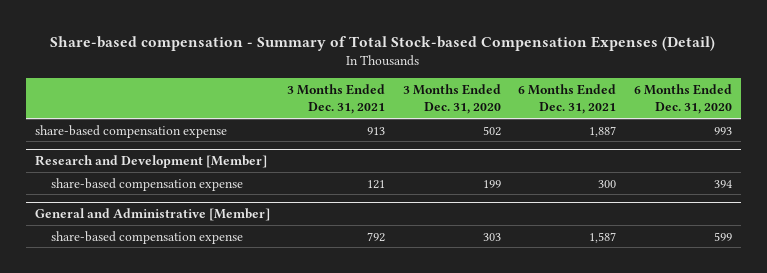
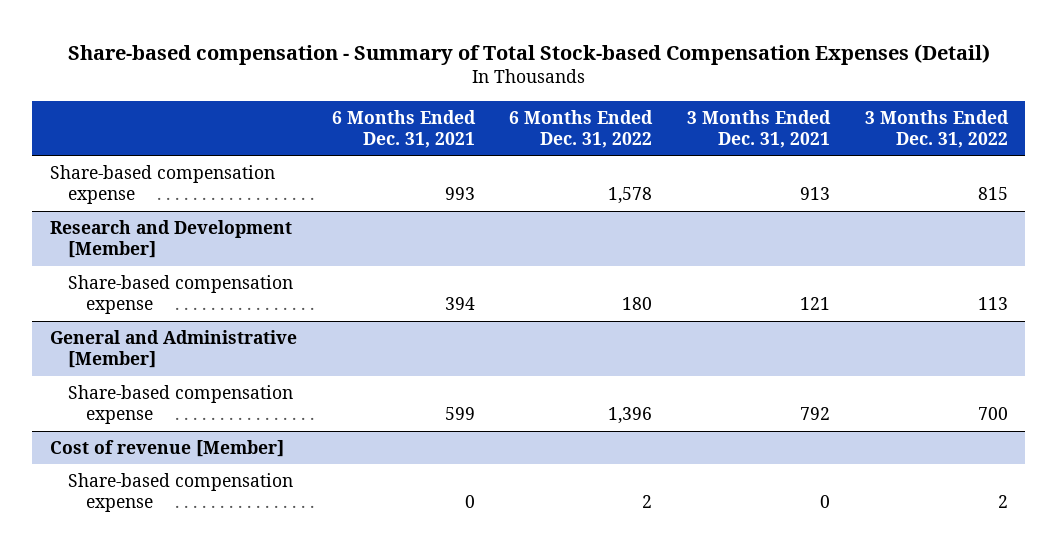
[402,84,501,115] 3 Months Ended Dec. 31, 2020 -> none
[634,84,733,115] 6 Months Ended Dec. 31, 2020 -> none
none -> [509,109,654,149] 6 Months Ended Dec. 31, 2022
none -> [864,109,1009,149] 3 Months Ended Dec. 31, 2022
[34,124,227,138] share-based compensation expense -> [49,164,275,205] Share-based compensation expense
[589,125,617,137] 1,887 -> [444,187,475,201] 993
[51,177,244,191] share-based compensation expense -> [67,274,293,315] Share-based compensation expense
[598,179,617,188] 300 -> [444,297,475,311] 394
[51,230,244,244] share-based compensation expense -> [67,384,293,425] Share-based compensation expense
[589,231,617,243] 1,587 -> [444,407,475,421] 599
none -> [49,439,284,457] Cost of revenue [Member]
none -> [67,472,293,513] Share-based compensation expense

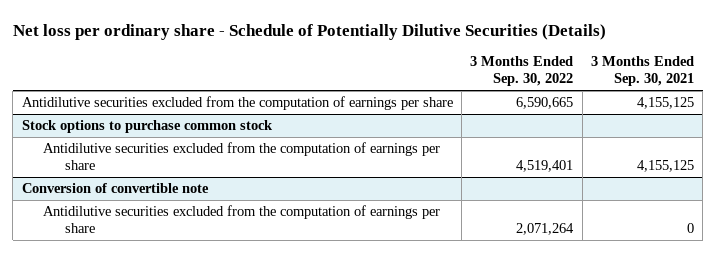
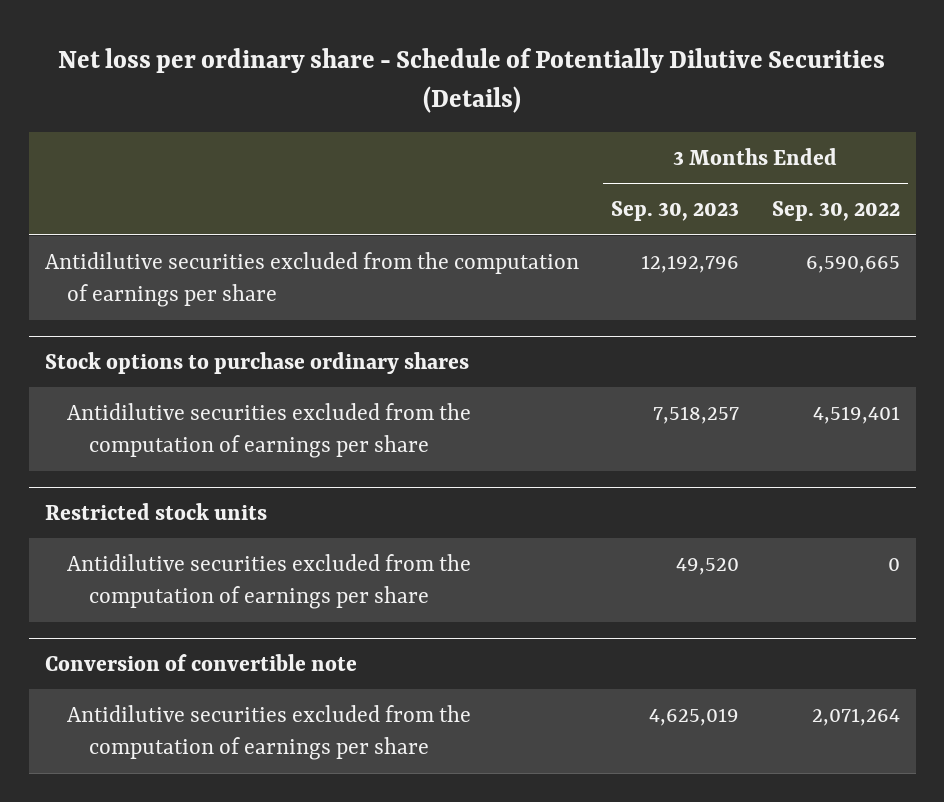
[591,56,695,87] 3 Months Ended Sep. 30, 2021 -> none
none -> [611,201,740,222] Sep. 30, 2023
[21,120,273,134] Stock options to purchase common stock -> [44,351,469,374] Stock options to purchase ordinary shares
none -> [44,502,267,520] Restricted stock units
none -> [67,553,472,610] Antidilutive securities excluded from the computation of earnings per share

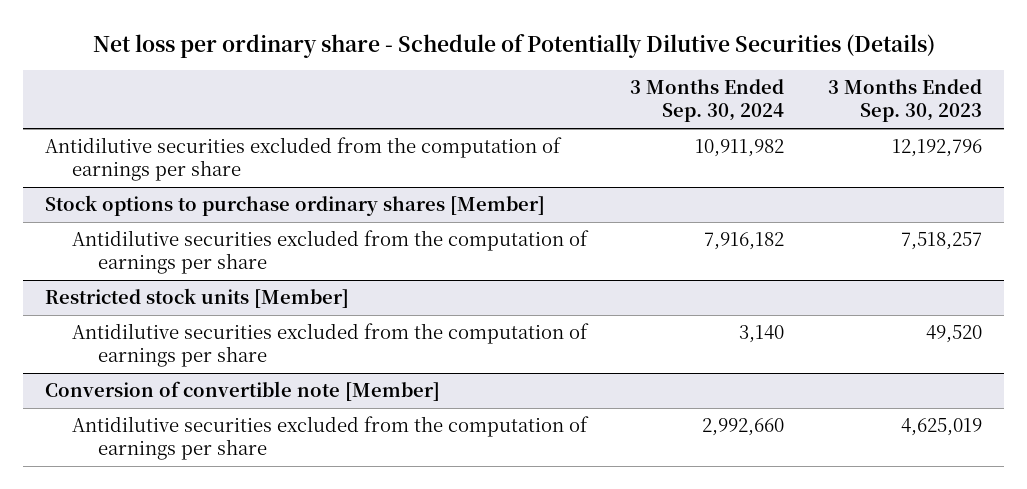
[771,201,900,222] Sep. 30, 2022 -> none
none -> [630,79,785,123] 3 Months Ended Sep. 30, 2024
[44,351,469,374] Stock options to purchase ordinary shares -> [45,195,546,217] Stock options to purchase ordinary shares [Member]
[44,502,267,520] Restricted stock units -> [45,288,350,309] Restricted stock units [Member]
[44,653,357,671] Conversion of convertible note -> [45,381,441,402] Conversion of convertible note [Member]

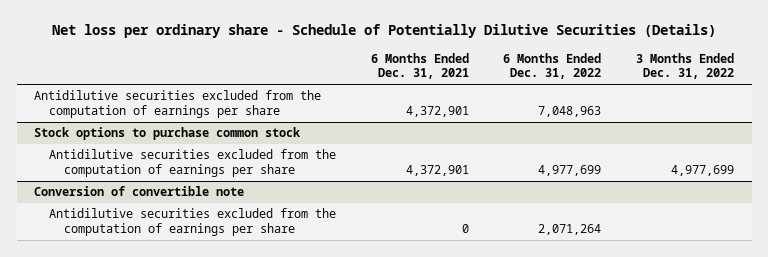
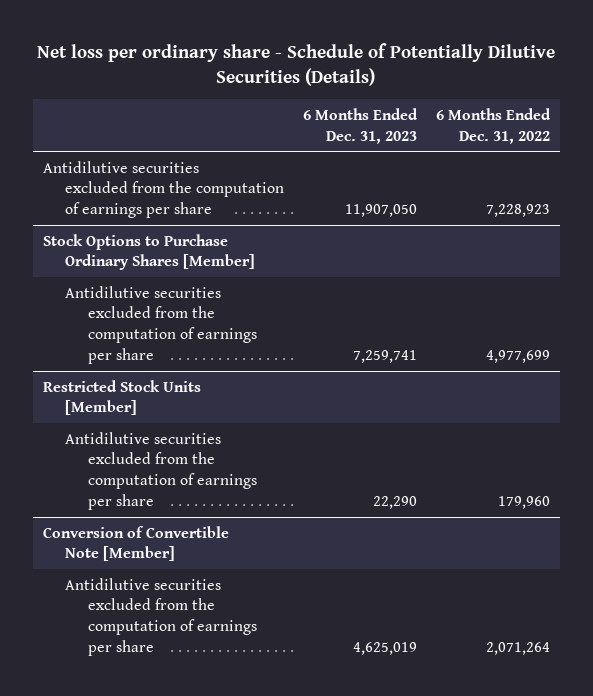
[370,52,469,80] 6 Months Ended Dec. 31, 2021 -> none
[636,52,735,80] 3 Months Ended Dec. 31, 2022 -> none
none -> [303,107,419,144] 6 Months Ended Dec. 31, 2023
[538,105,602,117] 7,048,963 -> [486,204,551,218] 7,228,923
[34,127,302,141] Stock options to purchase common stock -> [42,233,256,271] Stock Options to Purchase Ordinary Shares [Member]
none -> [42,379,201,416] Restricted Stock Units [Member]
none -> [65,431,257,511] Antidilutive securities excluded from the computation of earnings per share
[34,186,245,197] Conversion of convertible note -> [42,525,229,562] Conversion of Convertible Note [Member]

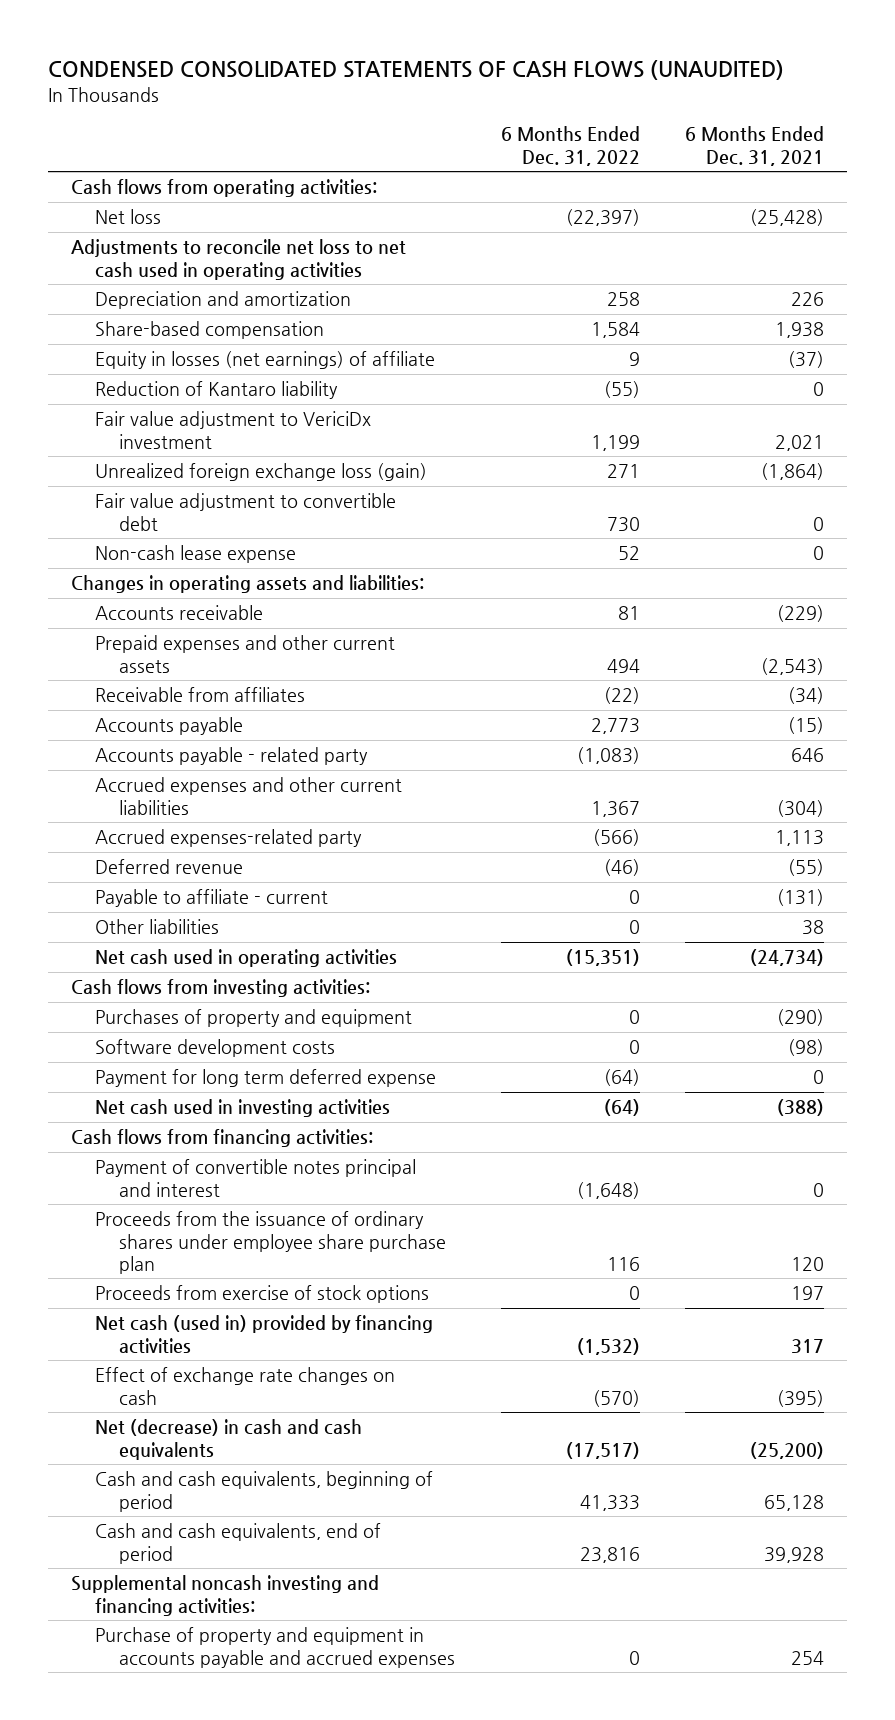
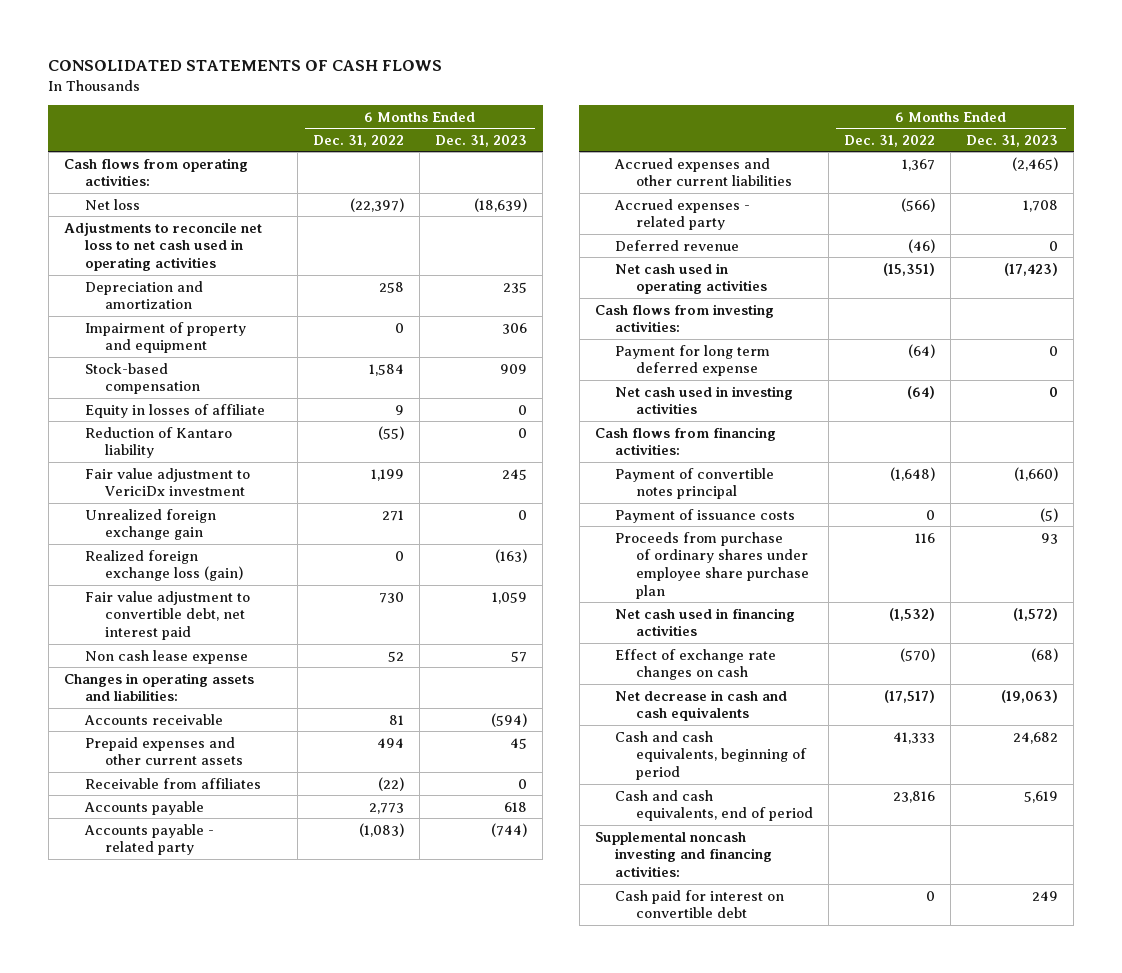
[48,60,785,81] CONDENSED CONSOLIDATED STATEMENTS OF CASH FLOWS (UNAUDITED) -> [48,59,443,71] CONSOLIDATED STATEMENTS OF CASH FLOWS
[684,126,824,166] 6 Months Ended Dec. 31, 2021 -> none
none -> [435,134,528,147] Dec. 31, 2023
none -> [84,321,246,354] Impairment of property and equipment
[94,321,324,340] Share-based compensation -> [84,362,201,395] Stock-based compensation
[94,351,435,370] Equity in losses (net earnings) of affiliate -> [84,403,265,418] Equity in losses of affiliate
[94,463,427,482] Unrealized foreign exchange loss (gain) -> [84,508,216,541] Unrealized foreign exchange gain
none -> [84,549,244,582] Realized foreign exchange loss (gain)
[94,493,396,531] Fair value adjustment to convertible debt -> [84,590,250,641] Fair value adjustment to convertible debt, net interest paid
[94,545,296,564] Non-cash lease expense -> [84,649,248,664] Non cash lease expense
[94,829,362,848] Accrued expenses-related party -> [614,198,751,231] Accrued expenses - related party
[94,889,328,908] Payable to affiliate - current -> none
[94,919,219,935] Other liabilities -> none
[94,1009,412,1028] Purchases of property and equipment -> none
[94,1039,335,1058] Software development costs -> none
[94,1285,429,1304] Proceeds from exercise of stock options -> none
[94,1159,416,1197] Payment of convertible notes principal and interest -> [615,467,775,500] Payment of convertible notes principal
none -> [615,508,796,523] Payment of issuance costs
[94,1211,447,1275] Proceeds from the issuance of ordinary shares under employee share purchase plan -> [615,531,810,599] Proceeds from purchase of ordinary shares under employee share purchase plan
[94,1315,433,1354] Net cash (used in) provided by financing activities -> [615,607,796,637] Net cash used in financing activities
[94,1419,362,1460] Net (decrease) in cash and cash equivalents -> [615,689,788,722] Net decrease in cash and cash equivalents
[94,1627,456,1668] Purchase of property and equipment in accounts payable and accrued expenses -> none
none -> [615,889,785,919] Cash paid for interest on convertible debt

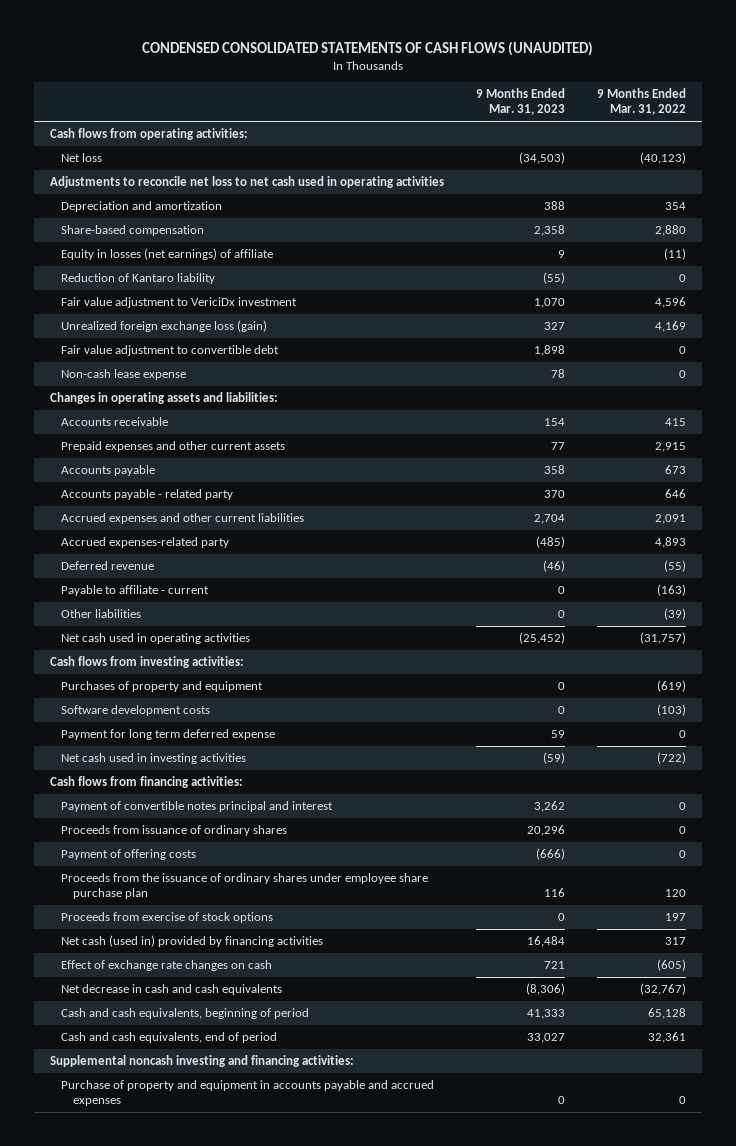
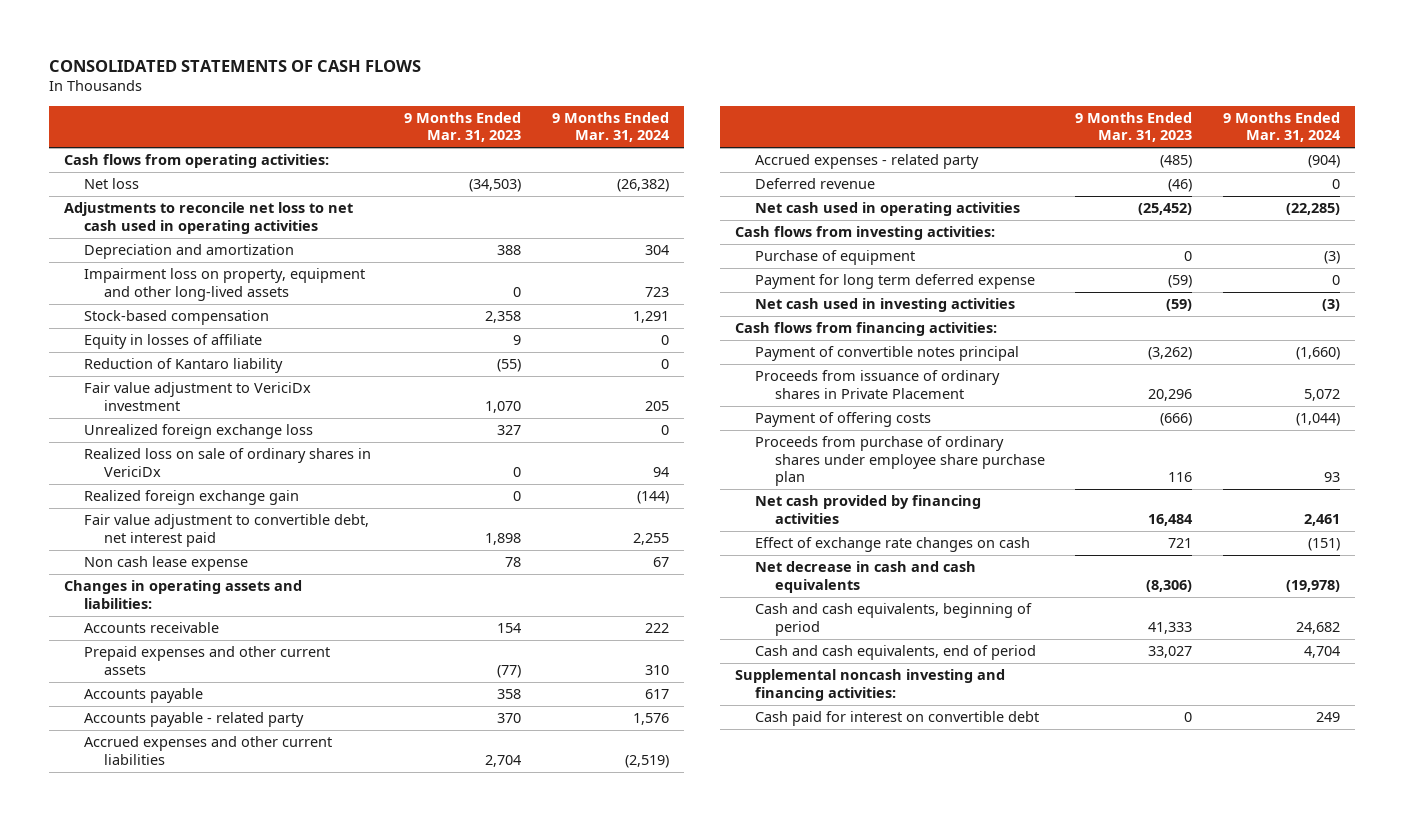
[141,40,593,56] CONDENSED CONSOLIDATED STATEMENTS OF CASH FLOWS (UNAUDITED) -> [49,59,422,72] CONSOLIDATED STATEMENTS OF CASH FLOWS
[596,88,686,116] 9 Months Ended Mar. 31, 2022 -> none
none -> [551,112,670,143] 9 Months Ended Mar. 31, 2024
none -> [84,268,366,301] Impairment loss on property, equipment and other long-lived assets
[61,225,205,237] Share-based compensation -> [84,310,270,326] Stock-based compensation
[61,248,274,261] Equity in losses (net earnings) of affiliate -> [84,334,263,350] Equity in losses of affiliate
[61,320,268,333] Unrealized foreign exchange loss (gain) -> [84,424,314,440] Unrealized foreign exchange loss
none -> [84,448,372,477] Realized loss on sale of ordinary shares in VericiDx
none -> [84,490,300,506] Realized foreign exchange gain
[61,345,280,357] Fair value adjustment to convertible debt -> [84,514,370,547] Fair value adjustment to convertible debt, net interest paid
[61,369,187,381] Non-cash lease expense -> [84,556,249,572] Non cash lease expense
[550,442,565,451] 77 -> [497,664,522,678] (77)
[61,537,230,549] Accrued expenses-related party -> [755,154,980,170] Accrued expenses - related party
[61,585,210,597] Payable to affiliate - current -> none
[61,609,142,619] Other liabilities -> none
[61,681,264,693] Purchases of property and equipment -> none
[61,705,211,717] Software development costs -> none
none -> [755,250,916,266] Purchase of equipment
[550,730,565,739] 59 -> [1168,275,1193,289] (59)
[61,801,334,813] Payment of convertible notes principal and interest -> [755,346,1020,362] Payment of convertible notes principal
[533,801,565,813] 3,262 -> [1148,347,1193,361] (3,262)
[61,825,288,837] Proceeds from issuance of ordinary shares -> [755,370,1001,399] Proceeds from issuance of ordinary shares in Private Placement
[61,912,274,924] Proceeds from exercise of stock options -> none
[61,873,429,900] Proceeds from the issuance of ordinary shares under employee share purchase plan -> [755,436,1045,486] Proceeds from purchase of ordinary shares under employee share purchase plan
[61,935,324,948] Net cash (used in) provided by financing activities -> [755,495,982,524] Net cash provided by financing activities
[61,1080,435,1107] Purchase of property and equipment in accounts payable and accrued expenses -> none
none -> [755,711,1040,727] Cash paid for interest on convertible debt

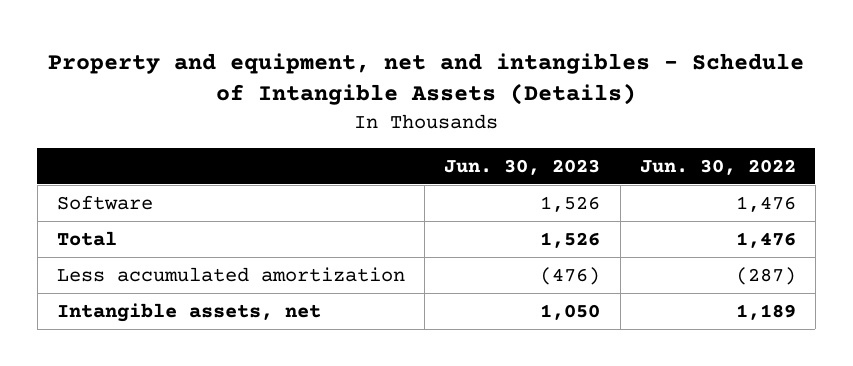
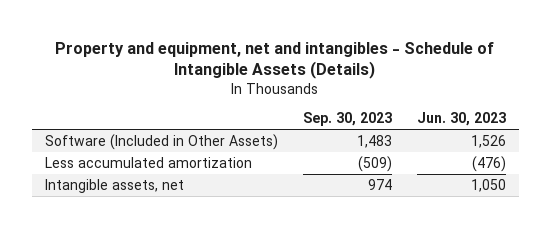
[639,158,796,175] Jun. 30, 2022 -> none
none -> [302,112,392,127] Sep. 30, 2023
[56,230,117,246] Total -> none
[56,194,153,210] Software -> [44,133,278,150] Software (Included in Other Assets)

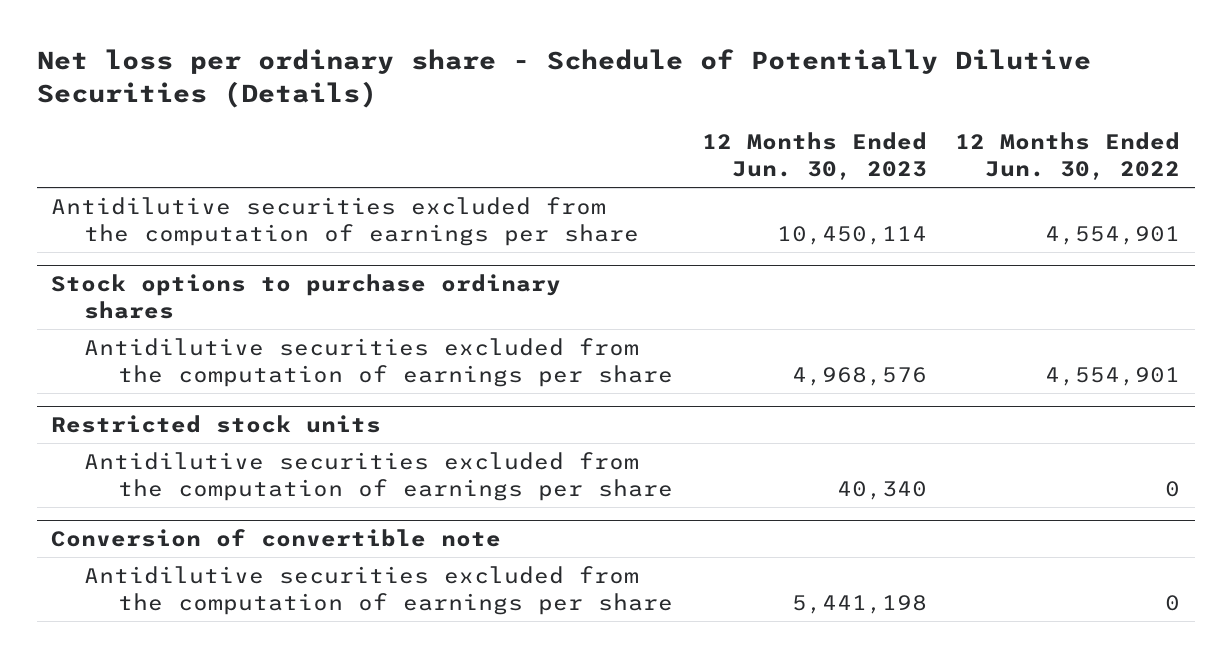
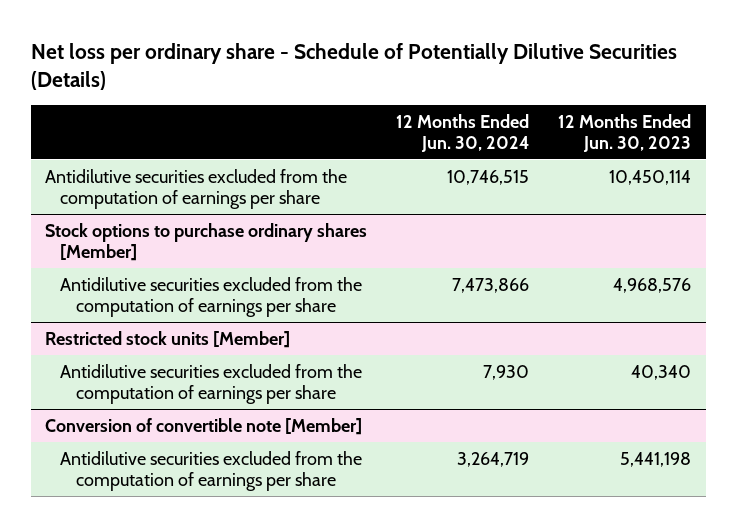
[955,132,1181,181] 12 Months Ended Jun. 30, 2022 -> none
none -> [396,113,530,152] 12 Months Ended Jun. 30, 2024
[50,274,561,320] Stock options to purchase ordinary shares -> [45,222,368,262] Stock options to purchase ordinary shares [Member]
[50,415,381,434] Restricted stock units -> [45,330,291,348] Restricted stock units [Member]
[50,529,501,548] Conversion of convertible note -> [45,417,363,435] Conversion of convertible note [Member]

